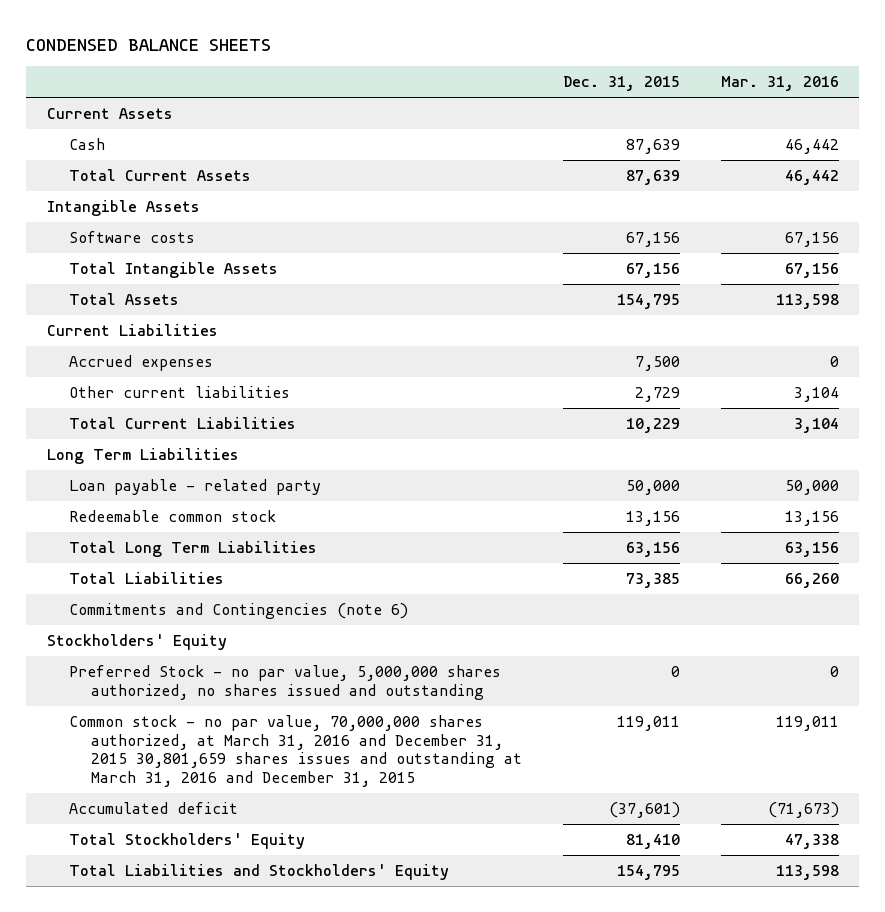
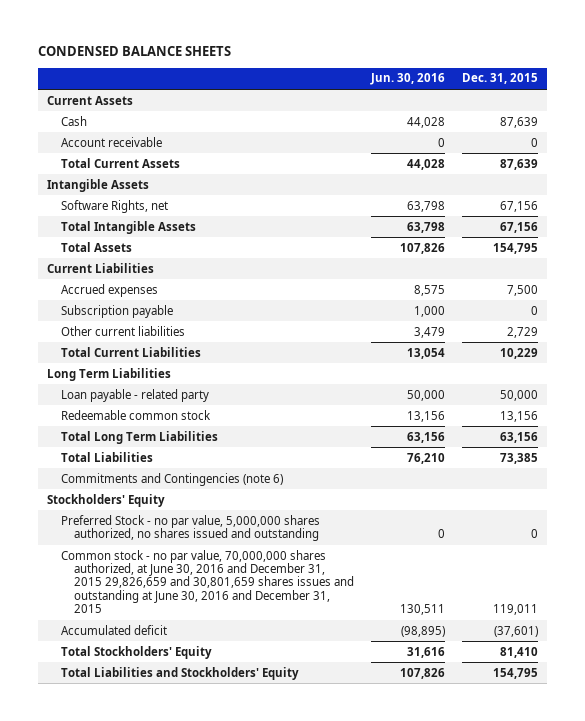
[720,76,839,92] Mar. 31, 2016 -> none
none -> [370,73,446,86] Jun. 30, 2016
none -> [60,136,162,147] Account receivable
[68,230,195,243] Software costs -> [60,199,168,213] Software Rights, net
none -> [60,304,173,318] Subscription payable
[68,714,522,788] Common stock - no par value, 70,000,000 shares authorized, at March 31, 2016 and December 31, 2015 30,801,659 shares issues and outstanding at March 31, 2016 and December 31, 2015 -> [60,549,355,614] Common stock - no par value, 70,000,000 shares authorized, at June 30, 2016 and December 31, 2015 29,826,659 and 30,801,659 shares issues and outstanding at June 30, 2016 and December 31, 2015

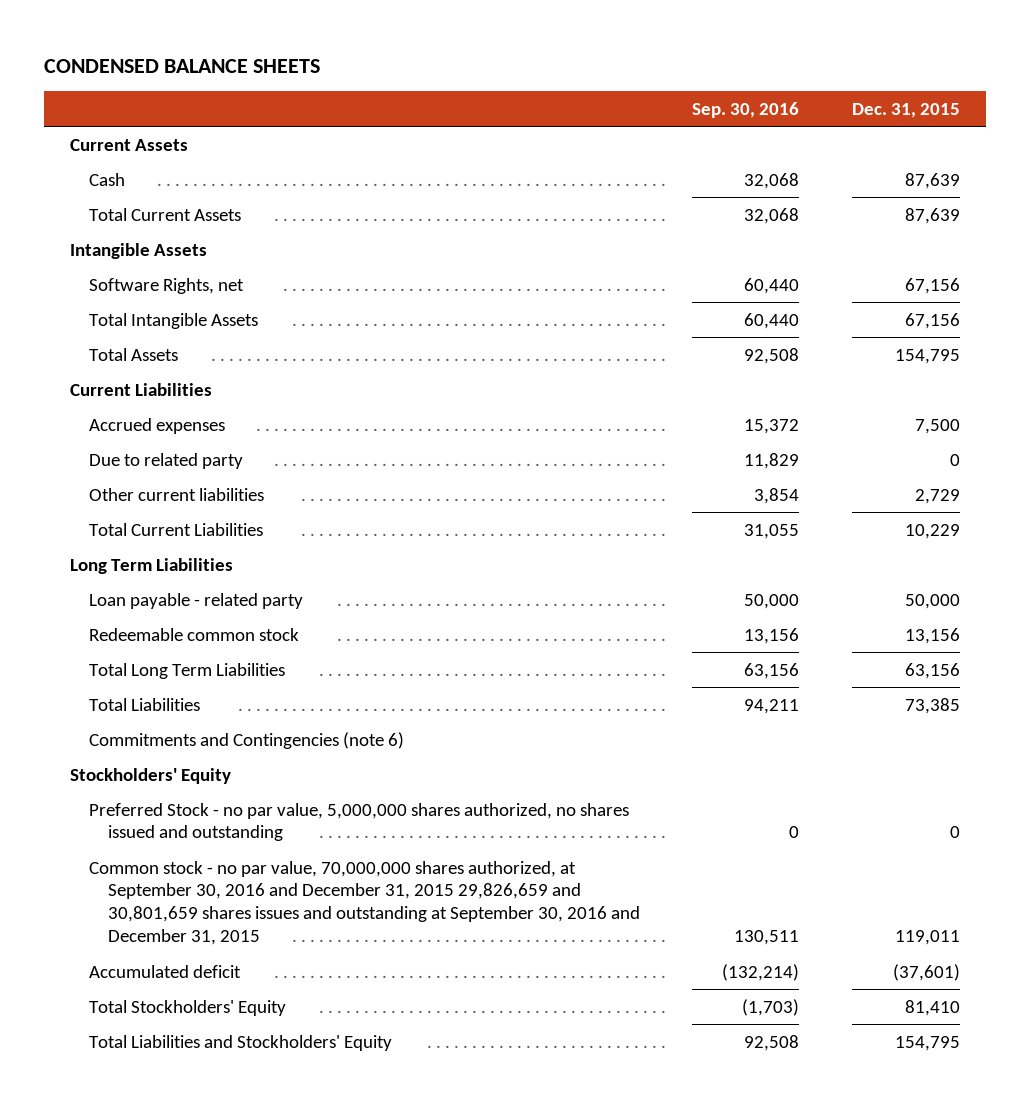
[370,73,446,86] Jun. 30, 2016 -> none
none -> [692,101,800,118] Sep. 30, 2016
[60,136,162,147] Account receivable -> none
[60,304,173,318] Subscription payable -> [89,452,244,469] Due to related party
[60,549,355,614] Common stock - no par value, 70,000,000 shares authorized, at June 30, 2016 and December 31, 2015 29,826,659 and 30,801,659 shares issues and outstanding at June 30, 2016 and December 31, 2015 -> [89,860,641,946] Common stock - no par value, 70,000,000 shares authorized, at September 30, 2016 and December 31, 2015 29,826,659 and 30,801,659 shares issues and outstanding at September 30, 2016 and December 31, 2015

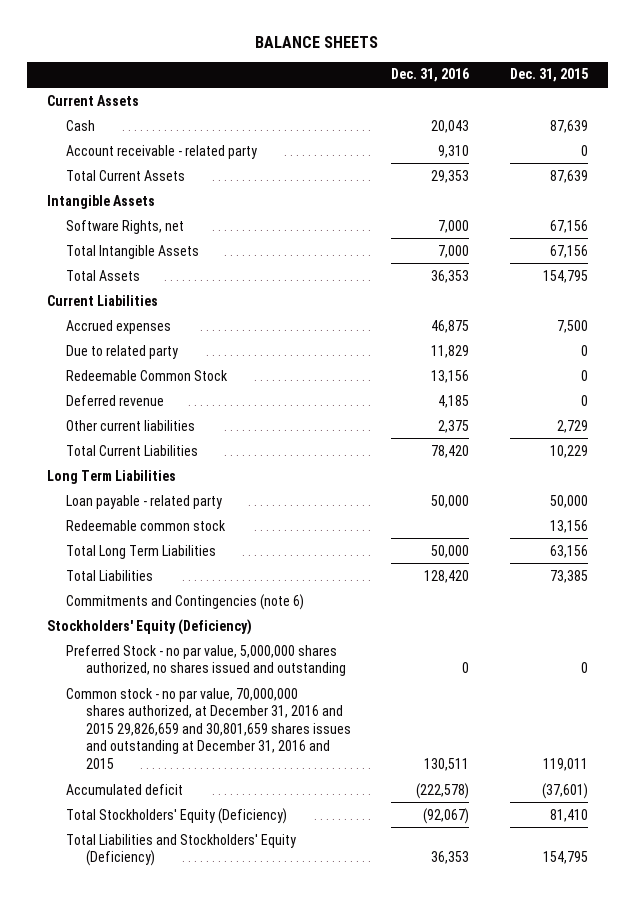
[44,58,321,73] CONDENSED BALANCE SHEETS -> [255,36,379,49] BALANCE SHEETS
[692,101,800,118] Sep. 30, 2016 -> none
none -> [391,68,470,83] Dec. 31, 2016
none -> [66,144,258,159] Account receivable - related party
none -> [66,369,229,381] Redeemable Common Stock
none -> [66,394,165,406] Deferred revenue
[70,767,232,784] Stockholders' Equity -> [47,618,253,635] Stockholders' Equity (Deficiency)
[89,860,641,946] Common stock - no par value, 70,000,000 shares authorized, at September 30, 2016 and December 31, 2015 29,826,659 and 30,801,659 shares issues and outstanding at September 30, 2016 and December 31, 2015 -> [66,687,351,770] Common stock - no par value, 70,000,000 shares authorized, at December 31, 2016 and 2015 29,826,659 and 30,801,659 shares issues and outstanding at December 31, 2016 and 2015
[89,999,287,1016] Total Stockholders' Equity -> [66,807,288,824] Total Stockholders' Equity (Deficiency)
[89,1034,393,1051] Total Liabilities and Stockholders' Equity -> [66,833,297,867] Total Liabilities and Stockholders' Equity (Deficiency)

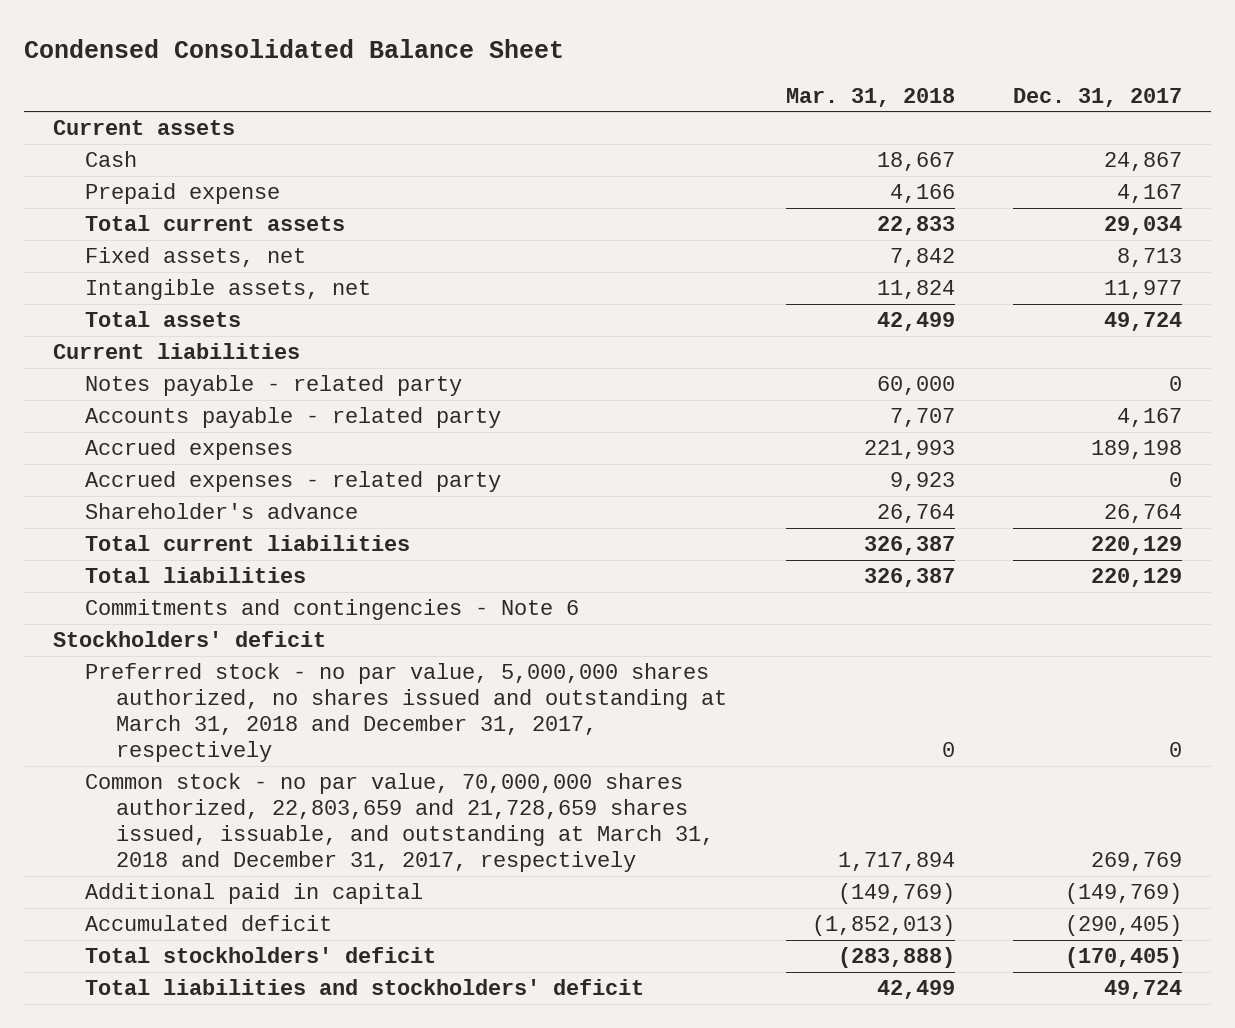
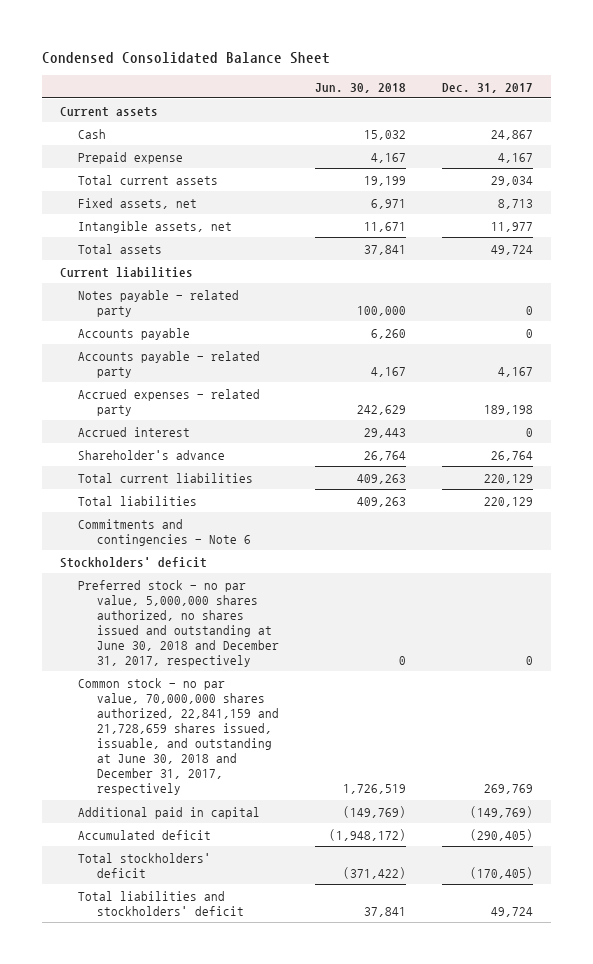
[785,87,955,107] Mar. 31, 2018 -> none
none -> [314,82,406,93] Jun. 30, 2018
none -> [78,327,191,340] Accounts payable
[84,439,293,461] Accrued expenses -> none
[1169,472,1183,488] 0 -> [484,404,534,415] 189,198
none -> [78,426,191,437] Accrued interest
[84,663,728,763] Preferred stock - no par value, 5,000,000 shares authorized, no shares issued and outstanding at March 31, 2018 and December 31, 2017, respectively -> [78,579,279,668] Preferred stock - no par value, 5,000,000 shares authorized, no shares issued and outstanding at June 30, 2018 and December 31, 2017, respectively
[84,773,715,873] Common stock - no par value, 70,000,000 shares authorized, 22,803,659 and 21,728,659 shares issued, issuable, and outstanding at March 31, 2018 and December 31, 2017, respectively -> [78,677,279,796] Common stock - no par value, 70,000,000 shares authorized, 22,841,159 and 21,728,659 shares issued, issuable, and outstanding at June 30, 2018 and December 31, 2017, respectively

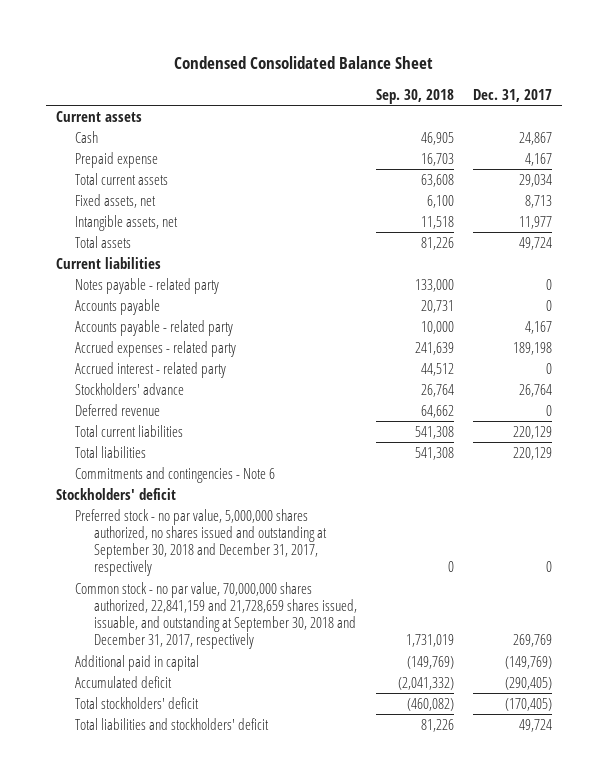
[314,82,406,93] Jun. 30, 2018 -> none
none -> [376,88,455,104] Sep. 30, 2018
[78,426,191,437] Accrued interest -> [74,361,226,378] Accrued interest - related party
[78,449,226,460] Shareholder's advance -> [74,382,184,395] Stockholders' advance
none -> [74,403,160,416] Deferred revenue
[78,579,279,668] Preferred stock - no par value, 5,000,000 shares authorized, no shares issued and outstanding at June 30, 2018 and December 31, 2017, respectively -> [74,508,328,577] Preferred stock - no par value, 5,000,000 shares authorized, no shares issued and outstanding at September 30, 2018 and December 31, 2017, respectively
[78,677,279,796] Common stock - no par value, 70,000,000 shares authorized, 22,841,159 and 21,728,659 shares issued, issuable, and outstanding at June 30, 2018 and December 31, 2017, respectively -> [74,581,358,650] Common stock - no par value, 70,000,000 shares authorized, 22,841,159 and 21,728,659 shares issued, issuable, and outstanding at September 30, 2018 and December 31, 2017, respectively

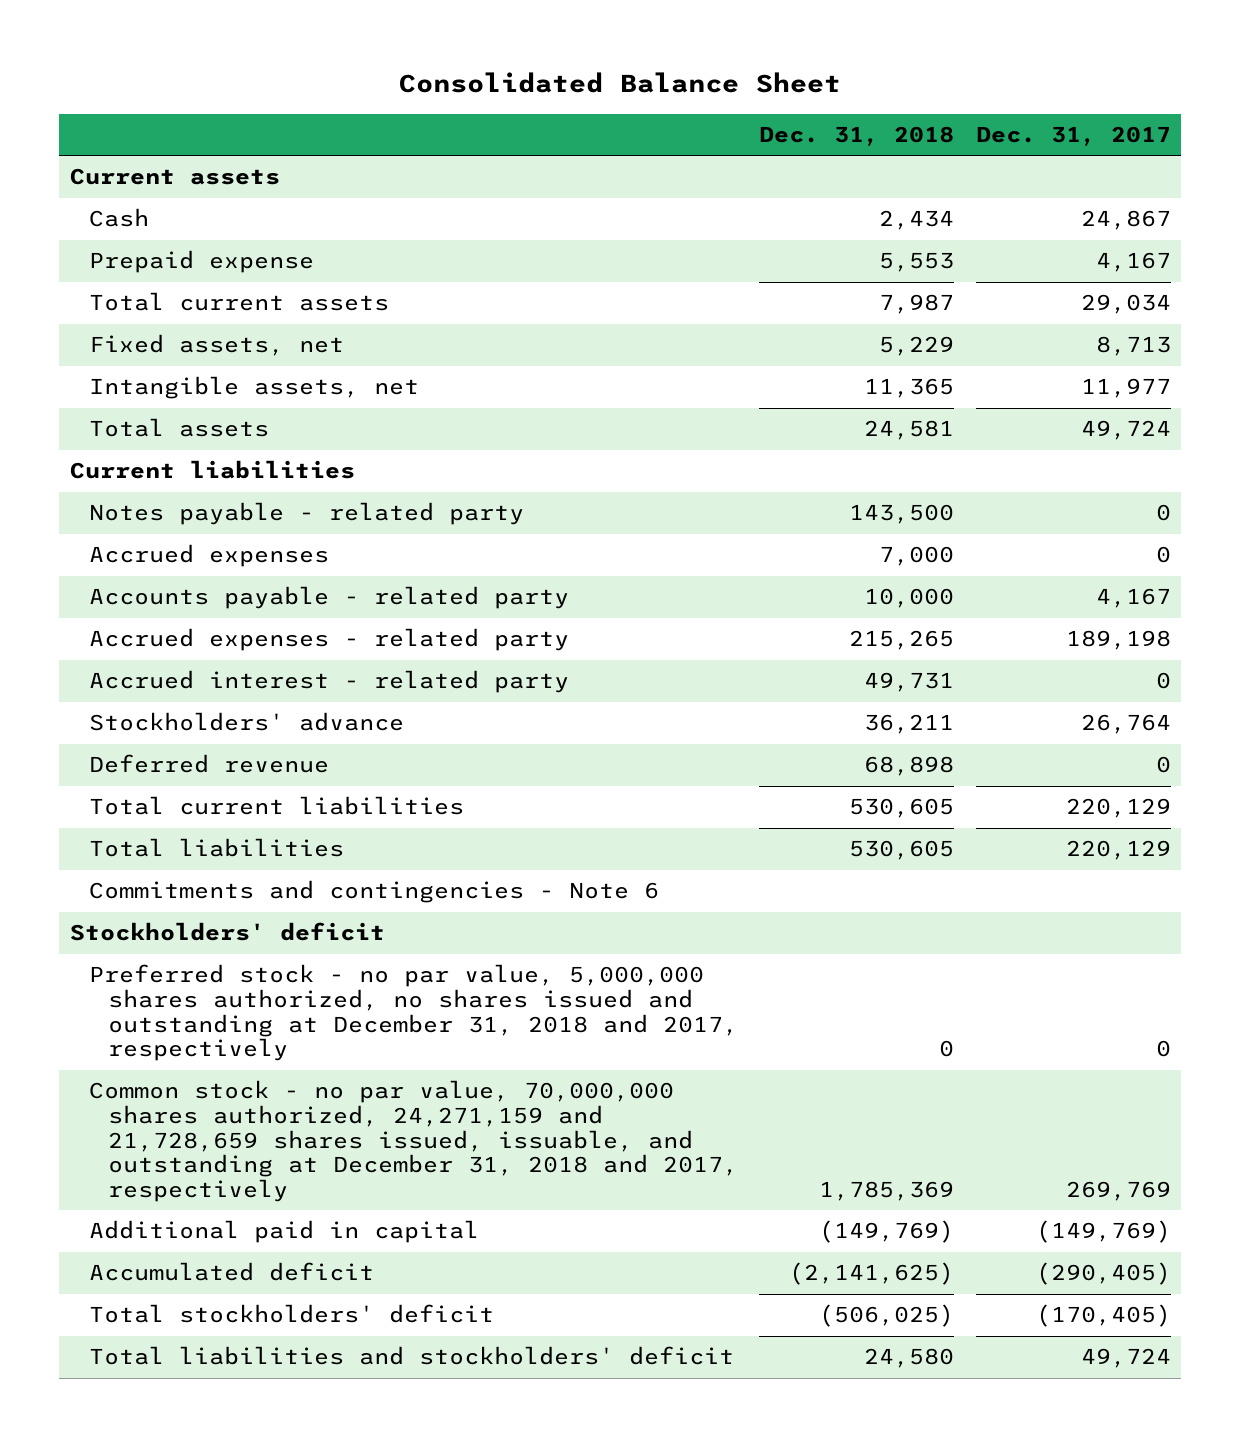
[173,56,433,70] Condensed Consolidated Balance Sheet -> [399,72,842,94] Consolidated Balance Sheet
[376,88,455,104] Sep. 30, 2018 -> none
none -> [759,126,955,147] Dec. 31, 2018
[74,298,160,315] Accounts payable -> none
none -> [88,544,329,568] Accrued expenses
[74,508,328,577] Preferred stock - no par value, 5,000,000 shares authorized, no shares issued and outstanding at September 30, 2018 and December 31, 2017, respectively -> [88,964,738,1062] Preferred stock - no par value, 5,000,000 shares authorized, no shares issued and outstanding at December 31, 2018 and 2017, respectively
[74,581,358,650] Common stock - no par value, 70,000,000 shares authorized, 22,841,159 and 21,728,659 shares issued, issuable, and outstanding at September 30, 2018 and December 31, 2017, respectively -> [88,1080,738,1203] Common stock - no par value, 70,000,000 shares authorized, 24,271,159 and 21,728,659 shares issued, issuable, and outstanding at December 31, 2018 and 2017, respectively

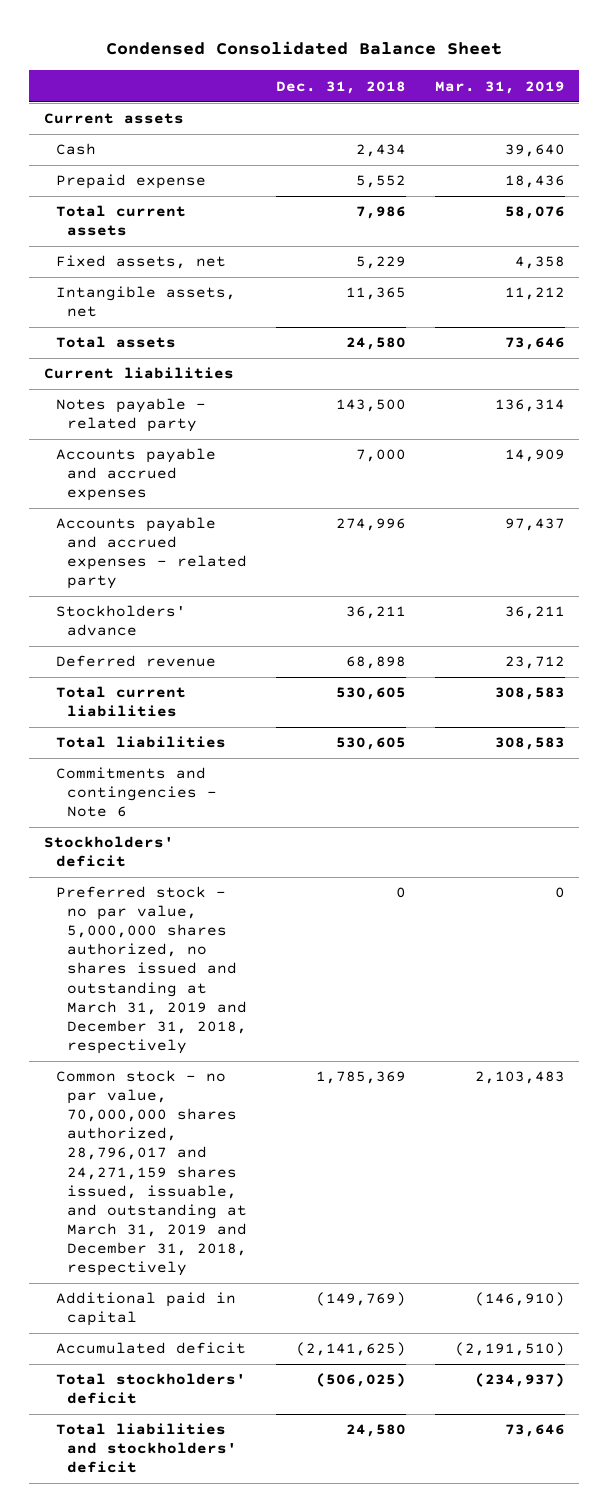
[399,72,842,94] Consolidated Balance Sheet -> [106,41,503,56] Condensed Consolidated Balance Sheet
[975,126,1171,147] Dec. 31, 2017 -> none
none -> [434,80,565,94] Mar. 31, 2019
[879,252,955,273] 5,553 -> [356,175,407,189] 5,552
[879,294,955,315] 7,987 -> [356,206,407,220] 7,986
[864,420,955,441] 24,581 -> [346,337,407,351] 24,580
[88,544,329,568] Accrued expenses -> none
[88,628,569,652] Accrued expenses - related party -> none
[88,670,569,694] Accrued interest - related party -> none
none -> [55,448,216,502] Accounts payable and accrued expenses
[88,586,569,610] Accounts payable - related party -> [55,517,248,590] Accounts payable and accrued expenses - related party
[864,588,955,609] 10,000 -> [336,518,407,532] 274,996
[88,964,738,1062] Preferred stock - no par value, 5,000,000 shares authorized, no shares issued and outstanding at December 31, 2018 and 2017, respectively -> [55,886,248,1054] Preferred stock - no par value, 5,000,000 shares authorized, no shares issued and outstanding at March 31, 2019 and December 31, 2018, respectively
[88,1080,738,1203] Common stock - no par value, 70,000,000 shares authorized, 24,271,159 and 21,728,659 shares issued, issuable, and outstanding at December 31, 2018 and 2017, respectively -> [55,1070,248,1276] Common stock - no par value, 70,000,000 shares authorized, 28,796,017 and 24,271,159 shares issued, issuable, and outstanding at March 31, 2019 and December 31, 2018, respectively

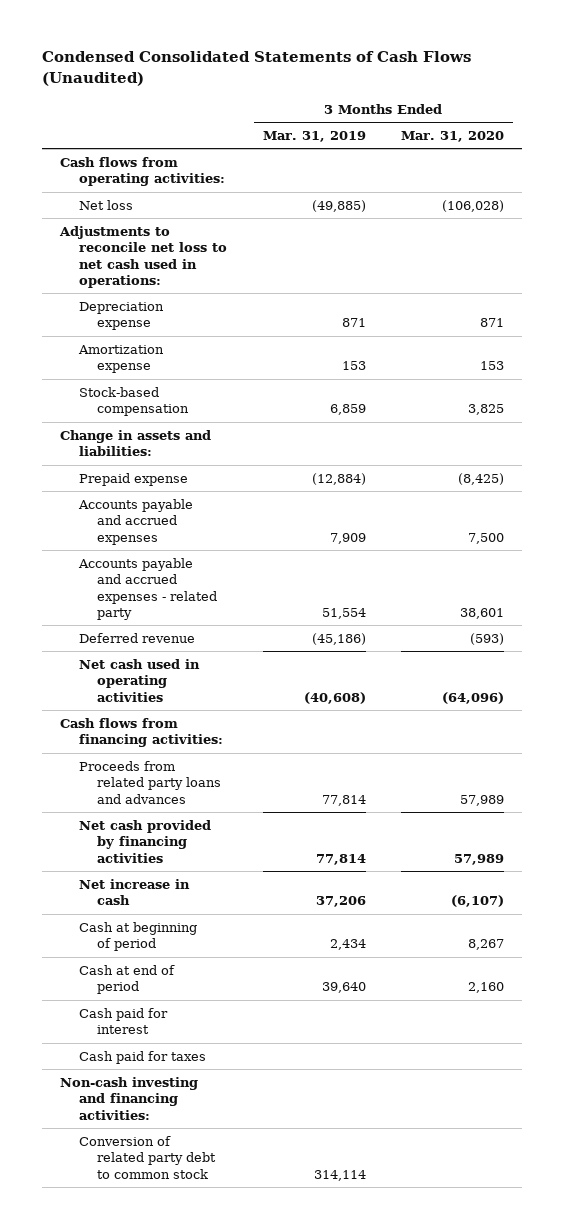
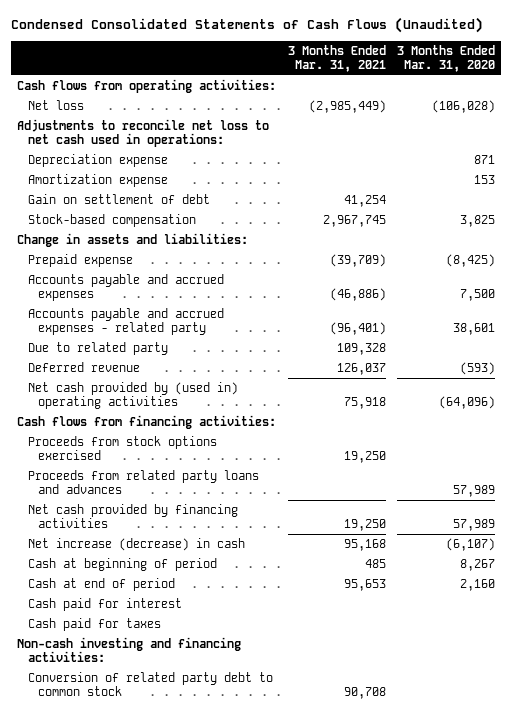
[262,131,366,143] Mar. 31, 2019 -> none
none -> [287,44,386,72] 3 Months Ended Mar. 31, 2021
none -> [27,193,210,204] Gain on settlement of debt
none -> [27,341,168,355] Due to related party
[78,658,200,702] Net cash used in operating activities -> [27,381,238,410] Net cash provided by (used in) operating activities
none -> [27,435,217,461] Proceeds from stock options exercised
[78,878,190,906] Net increase in cash -> [27,537,245,551] Net increase (decrease) in cash

